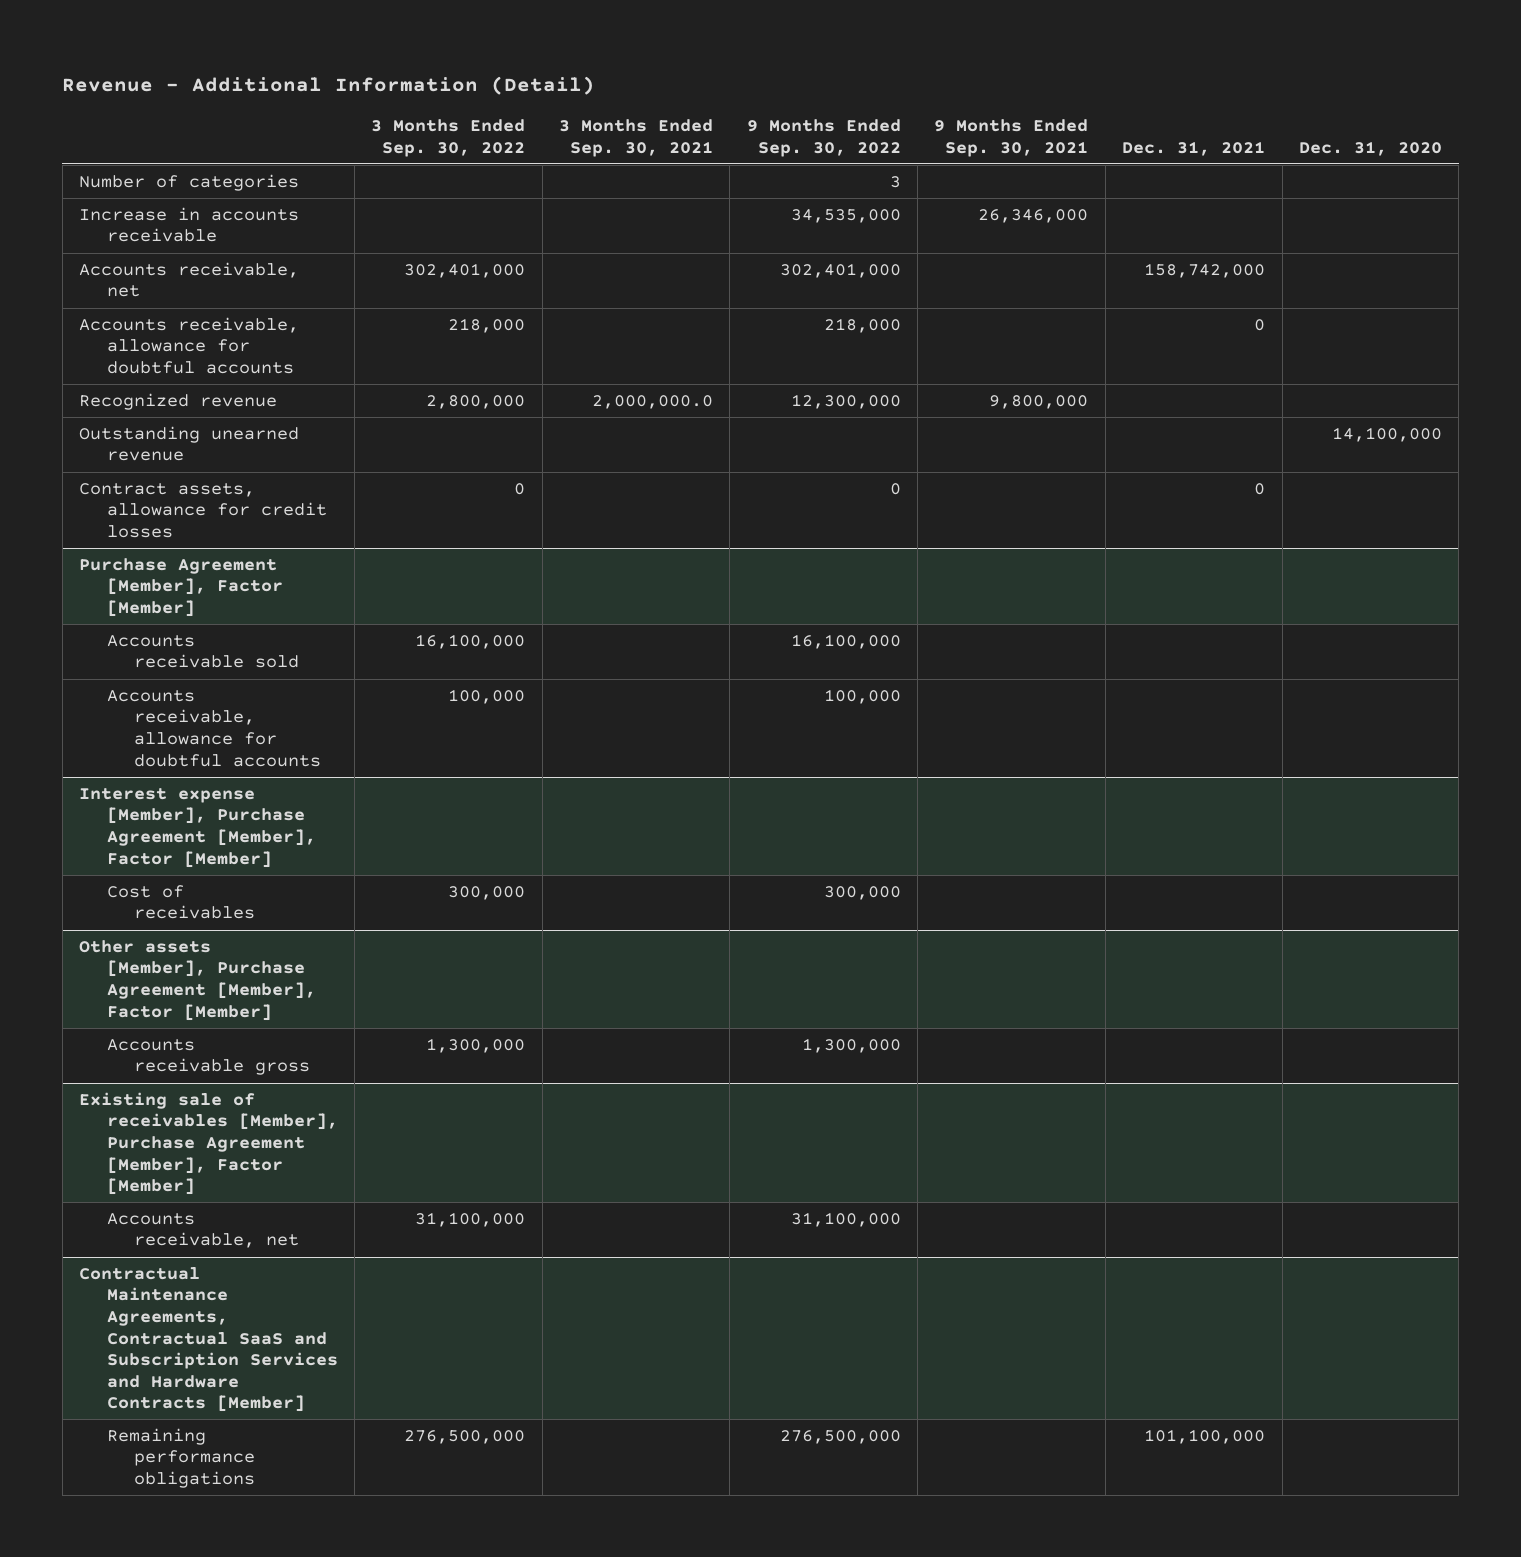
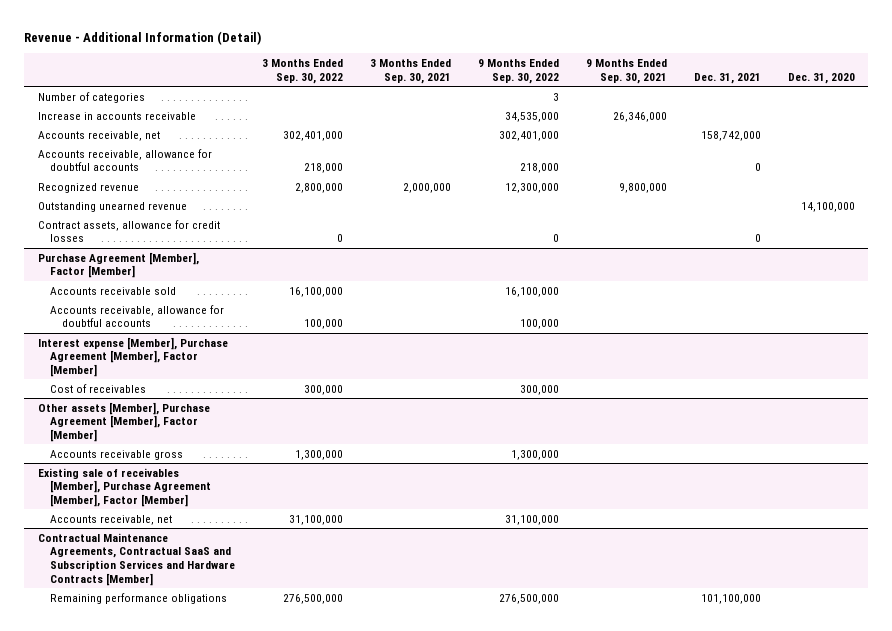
[592,394,714,409] 2,000,000.0 -> [402,182,451,193] 2,000,000

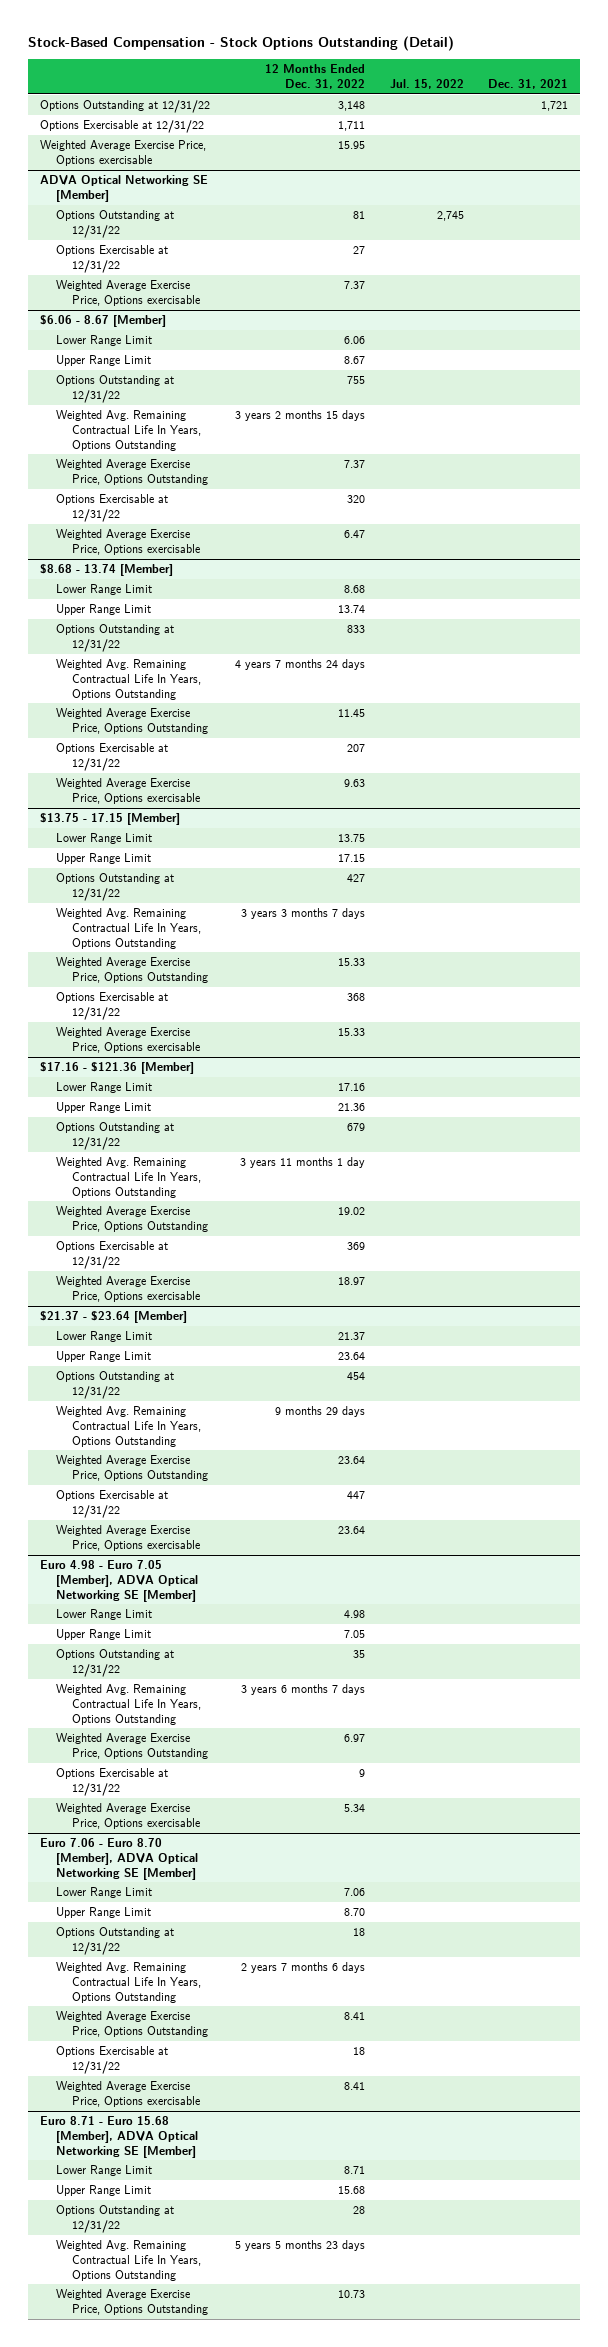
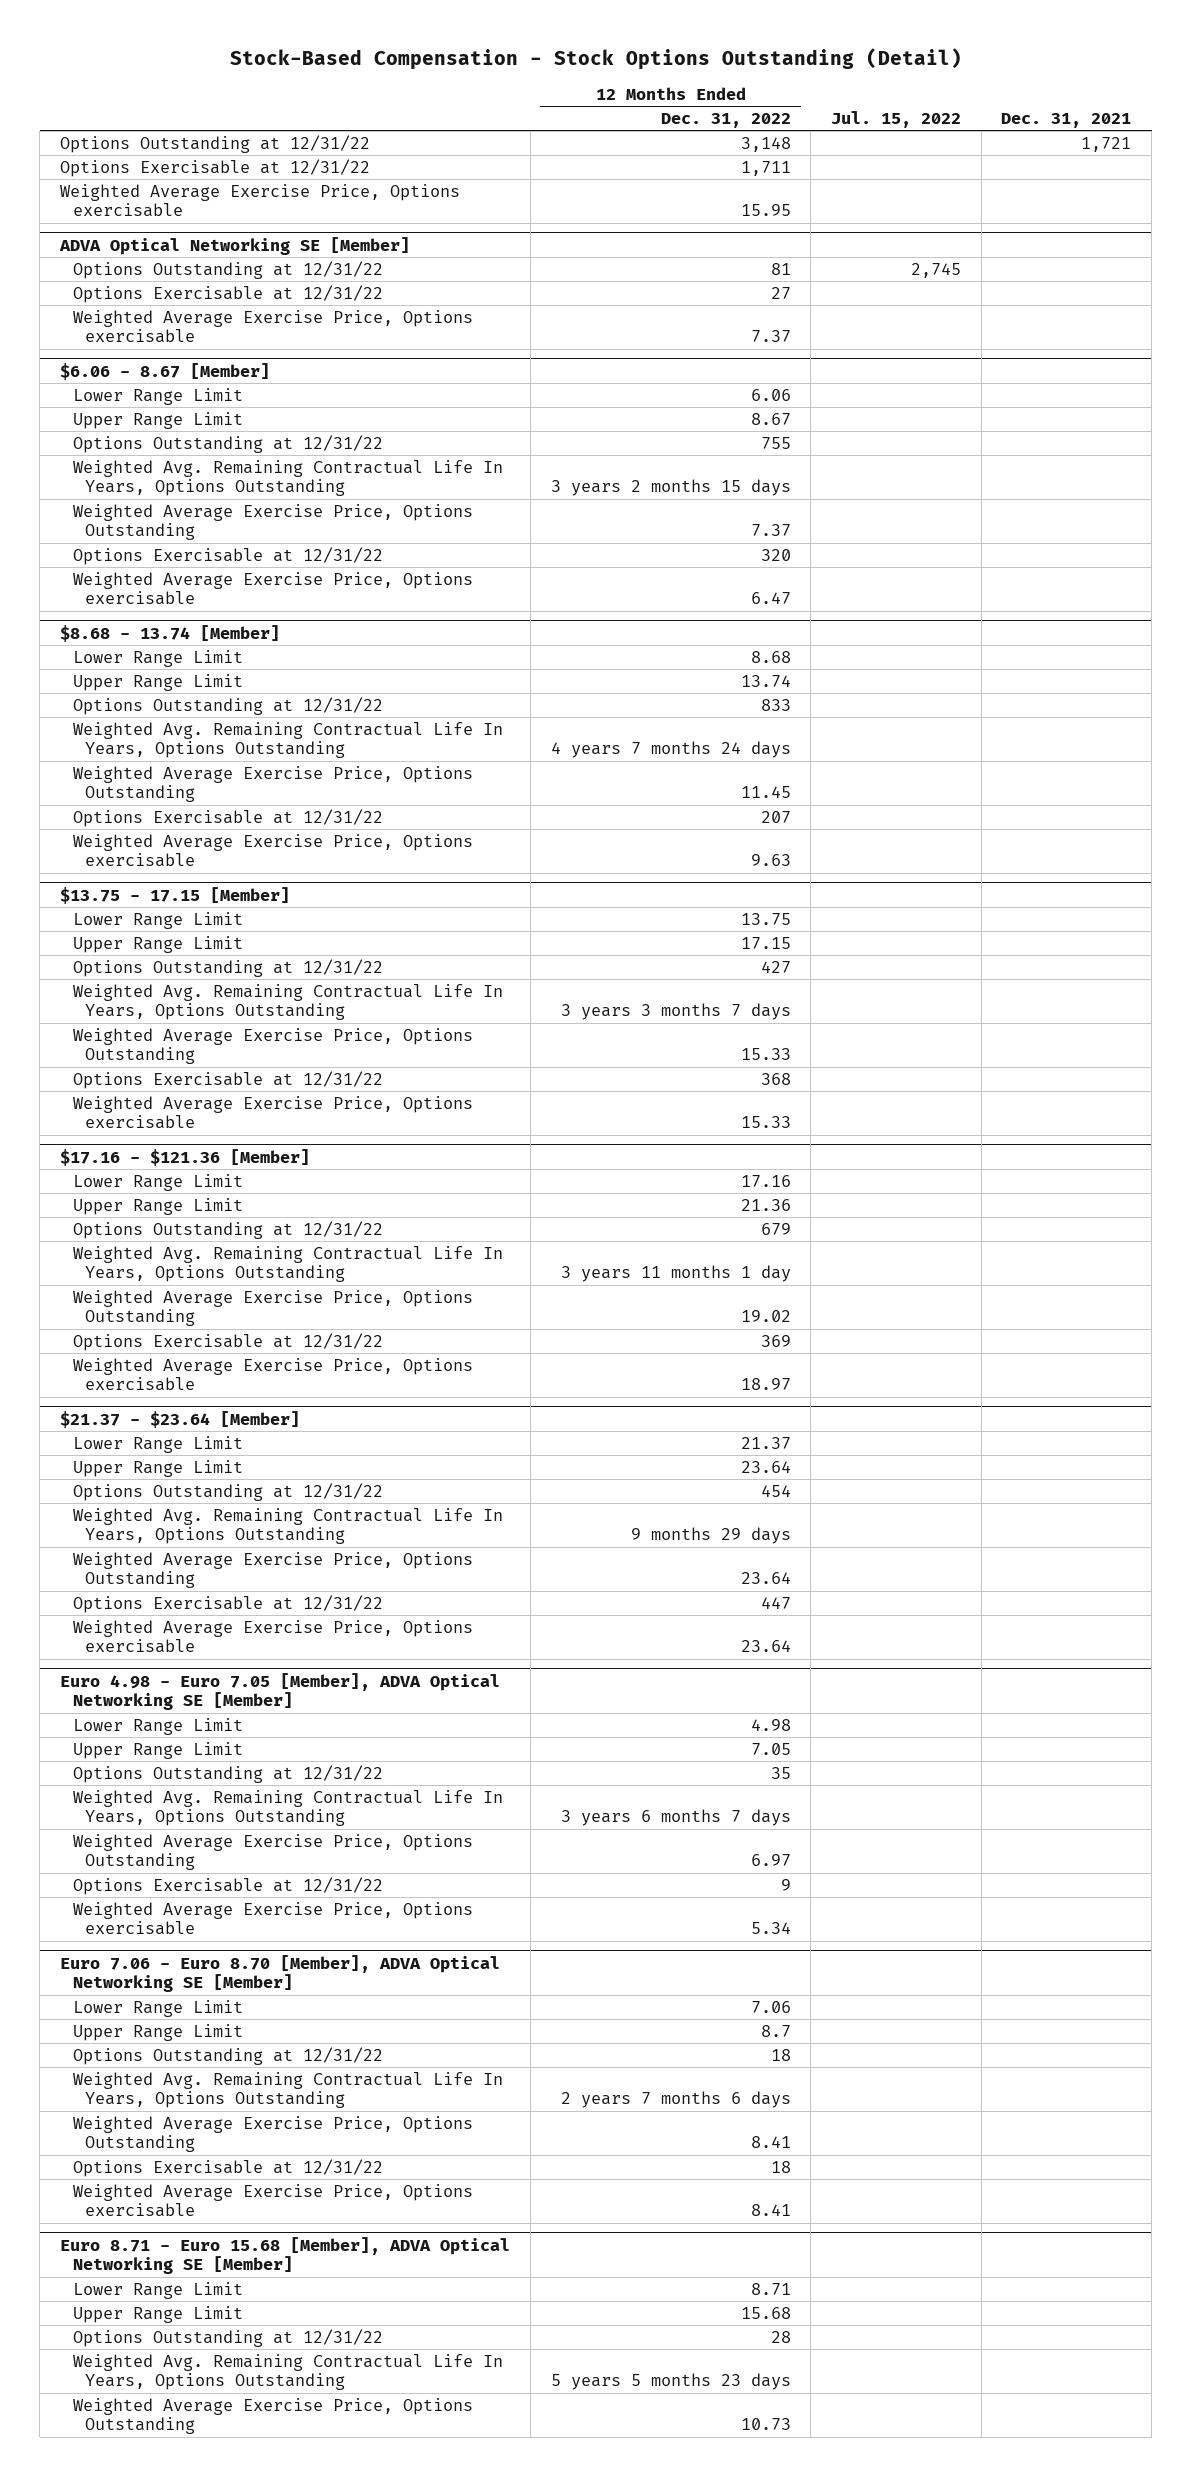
[343,1908,365,1917] 8.70 -> [760,2024,791,2037] 8.7

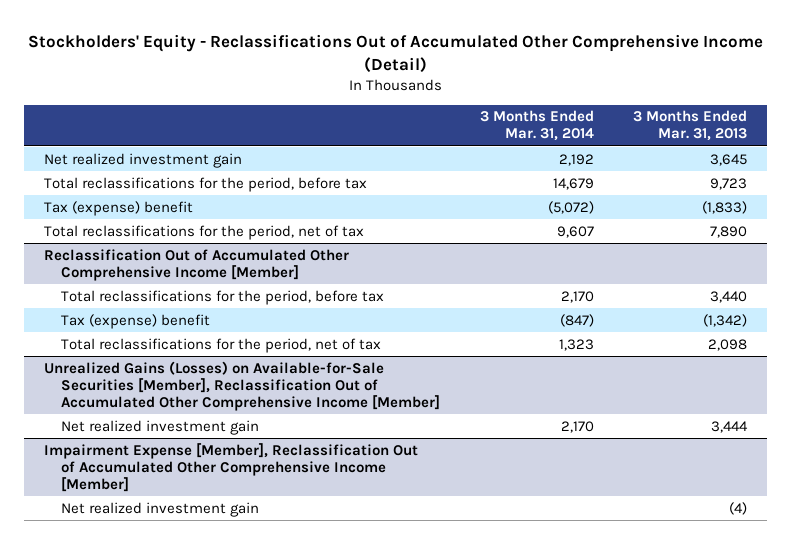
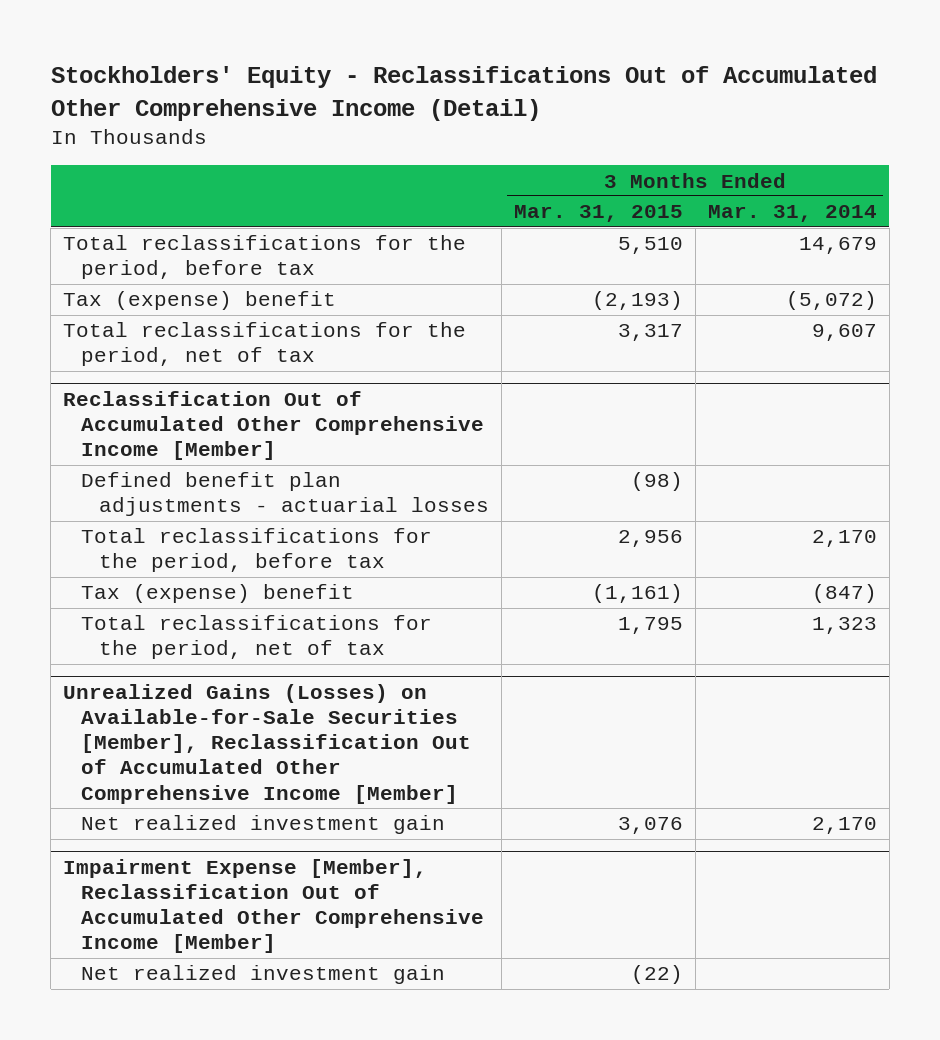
[633,110,748,142] 3 Months Ended Mar. 31, 2013 -> none
none -> [513,205,683,223] Mar. 31, 2015
[43,152,242,168] Net realized investment gain -> none
none -> [80,472,489,517] Defined benefit plan adjustments - actuarial losses

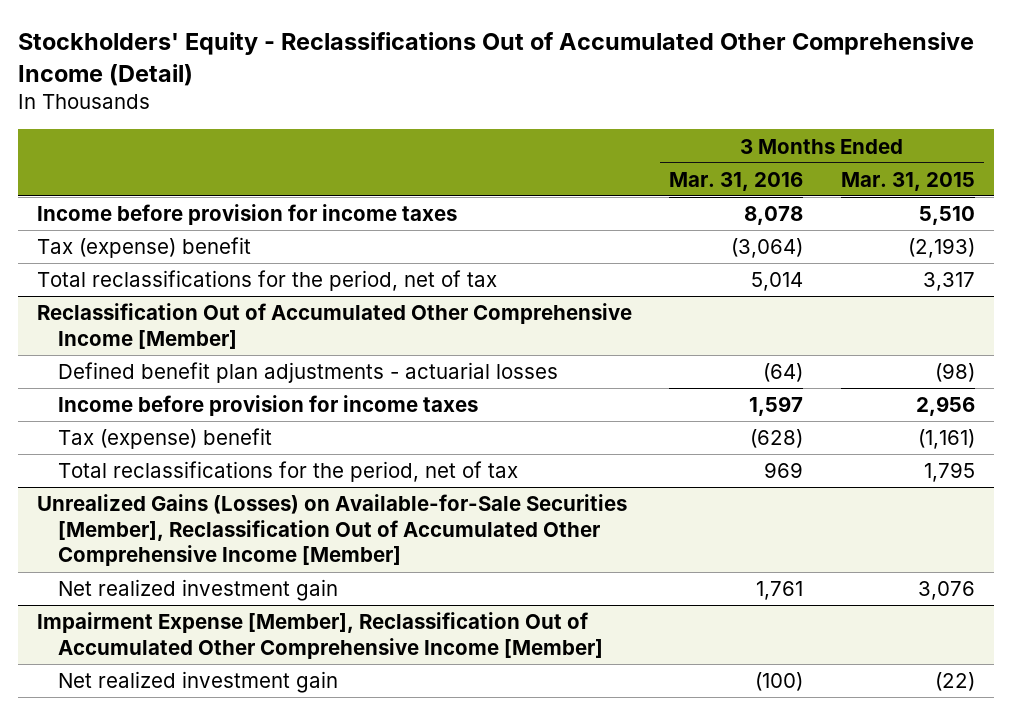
[707,205,877,223] Mar. 31, 2014 -> none
none -> [669,171,804,191] Mar. 31, 2016
[63,235,467,280] Total reclassifications for the period, before tax -> [37,204,458,226] Income before provision for income taxes
[80,528,432,573] Total reclassifications for the period, before tax -> [57,395,478,417] Income before provision for income taxes

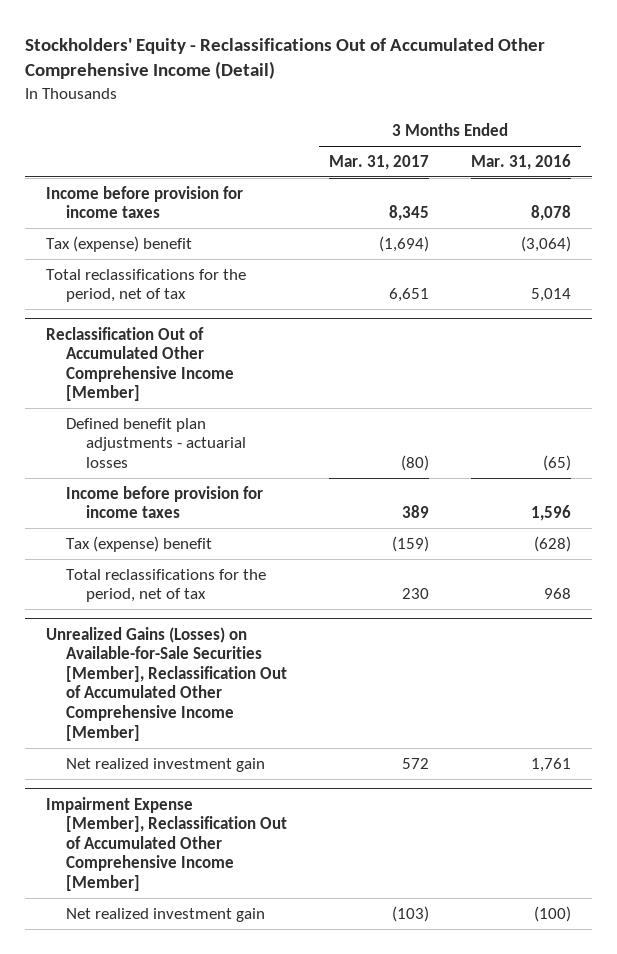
[840,171,975,191] Mar. 31, 2015 -> none
none -> [329,154,430,170] Mar. 31, 2017
[763,363,804,383] (64) -> [542,455,571,472] (65)
[749,396,804,417] 1,597 -> [530,505,571,522] 1,596
[764,462,804,479] 969 -> [543,588,571,600] 968

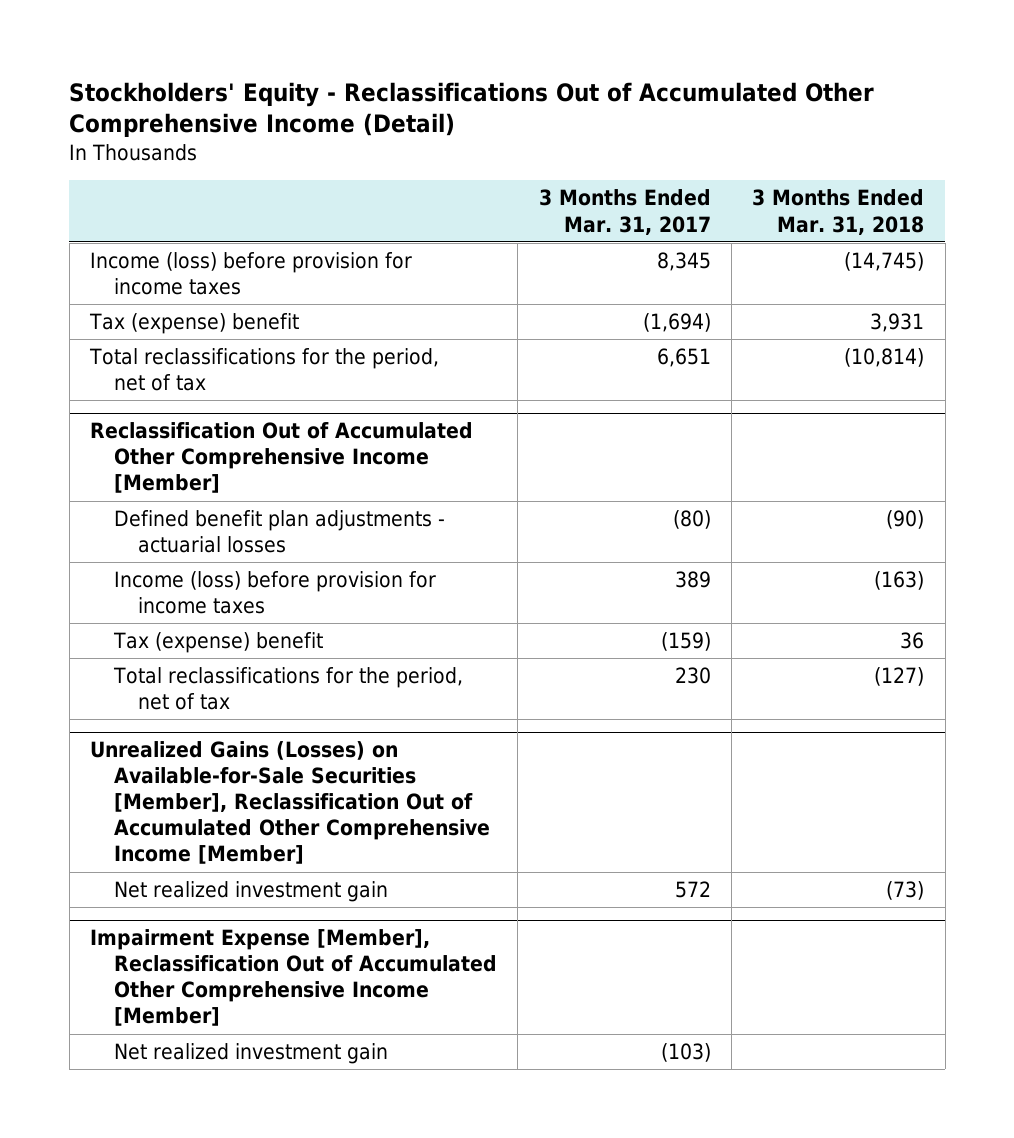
[470,153,571,170] Mar. 31, 2016 -> none
none -> [752,189,925,235] 3 Months Ended Mar. 31, 2018
[46,185,244,219] Income before provision for income taxes -> [90,252,413,296] Income (loss) before provision for income taxes
[66,485,264,519] Income before provision for income taxes -> [113,571,436,615] Income (loss) before provision for income taxes

